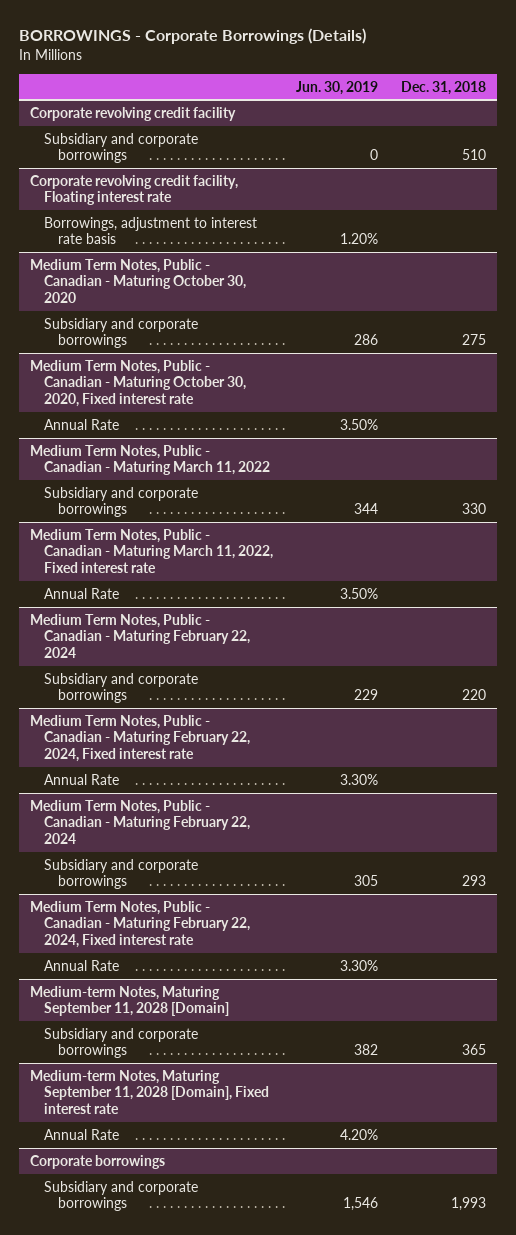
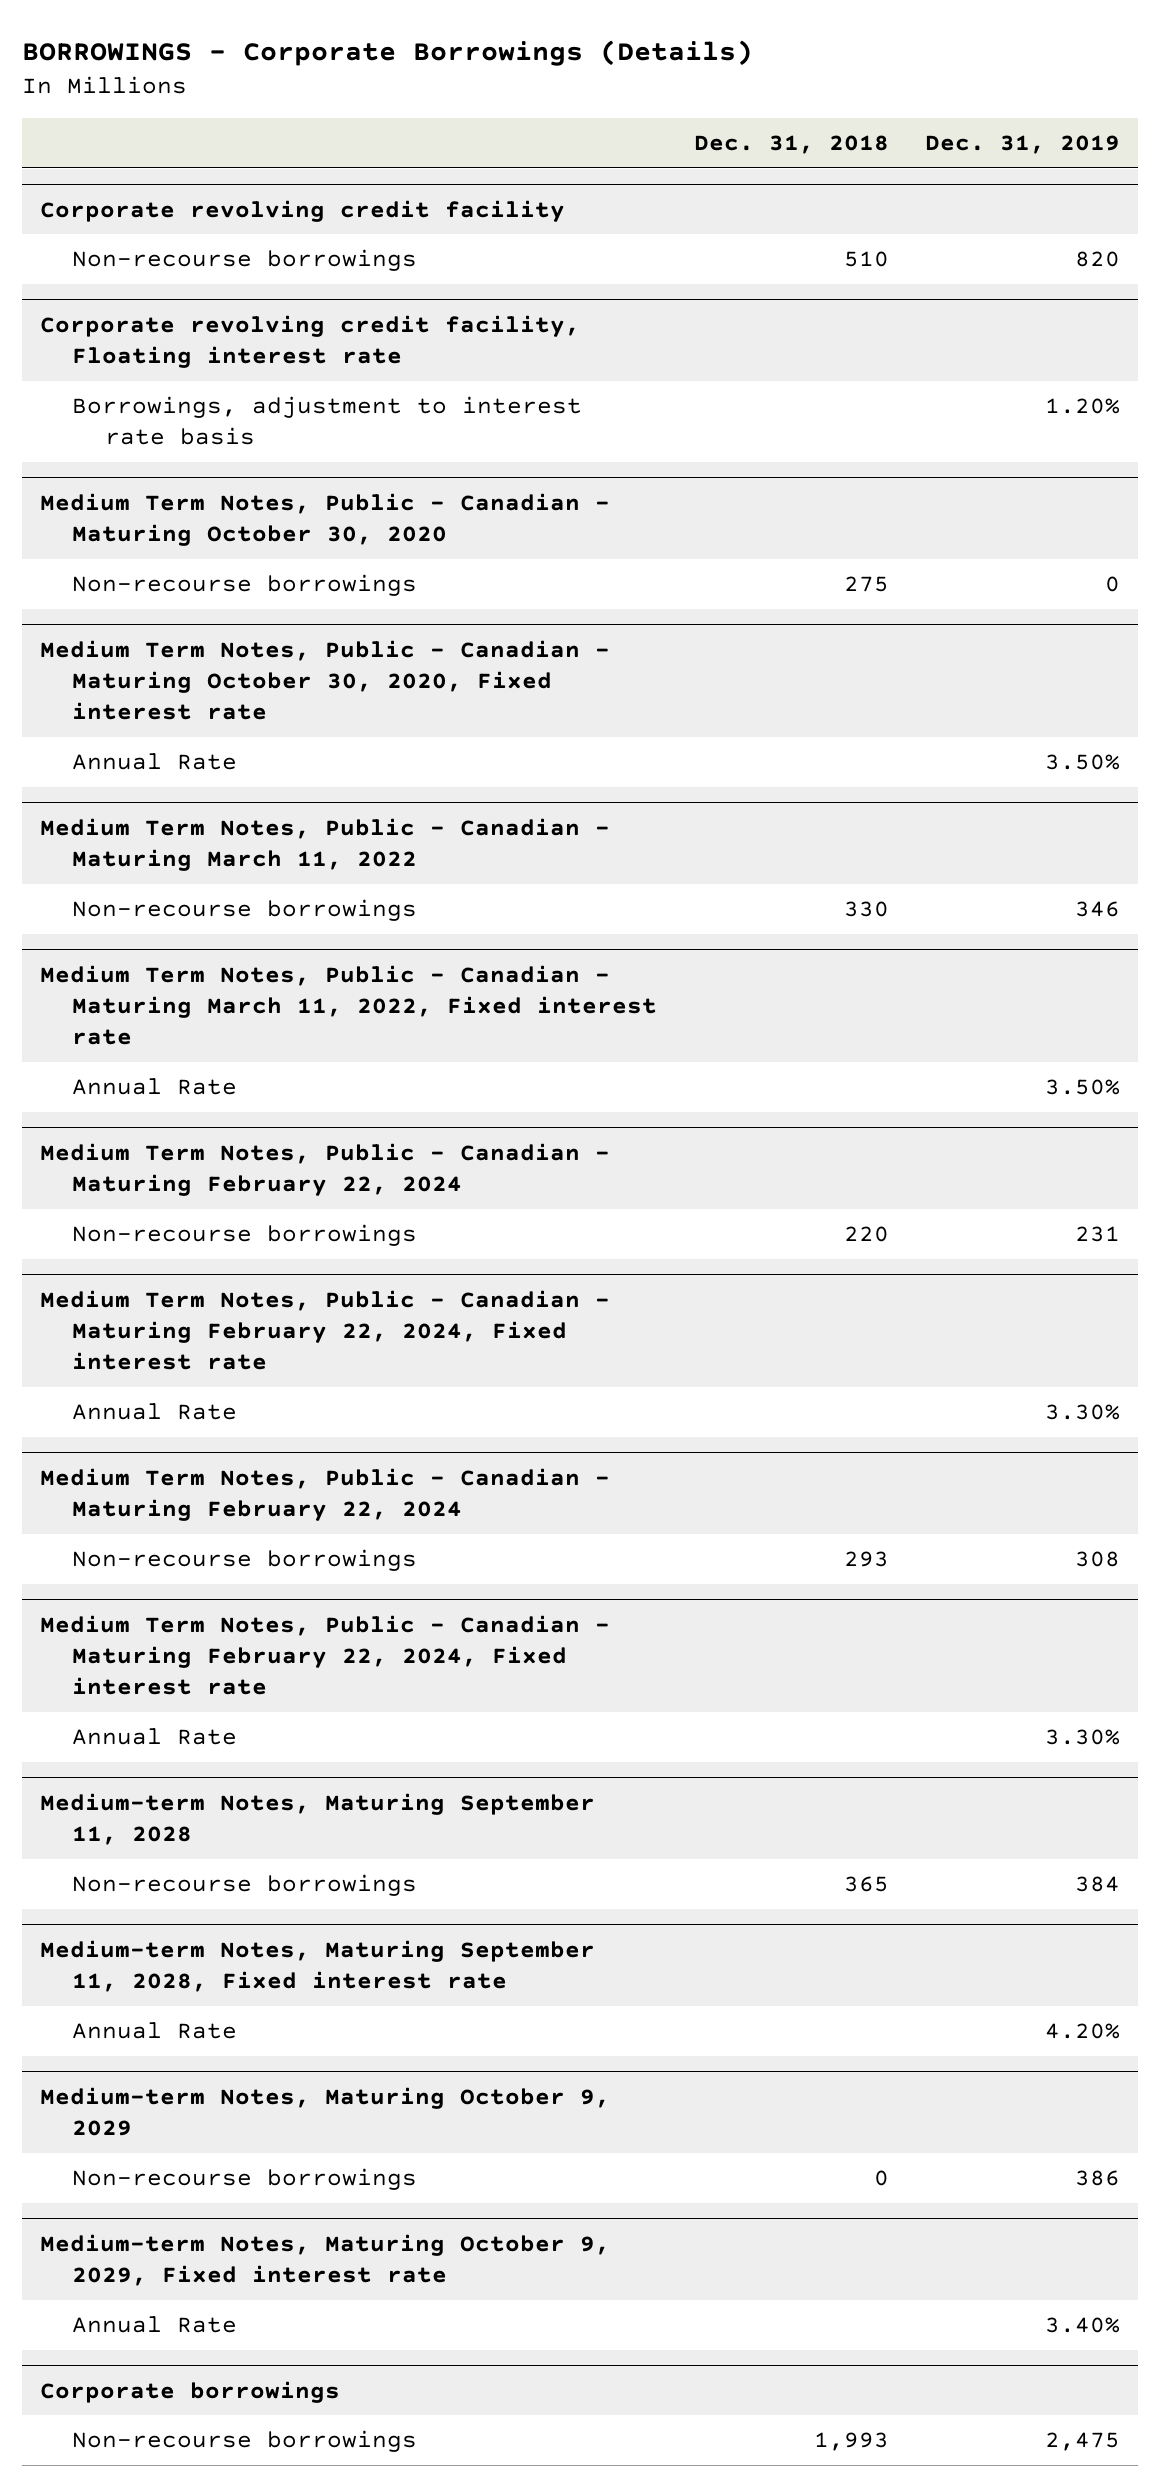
[295,80,378,95] Jun. 30, 2019 -> none
none -> [924,134,1120,154] Dec. 31, 2019
[44,132,199,164] Subsidiary and corporate borrowings -> [72,249,418,272] Non-recourse borrowings
[44,317,199,349] Subsidiary and corporate borrowings -> [72,574,418,597] Non-recourse borrowings
[44,486,199,518] Subsidiary and corporate borrowings -> [72,899,418,922] Non-recourse borrowings
[44,672,199,704] Subsidiary and corporate borrowings -> [72,1224,418,1247] Non-recourse borrowings
[44,858,199,890] Subsidiary and corporate borrowings -> [72,1549,418,1572] Non-recourse borrowings
[30,985,230,1017] Medium-term Notes, Maturing September 11, 2028 [Domain] -> [39,1792,595,1846] Medium-term Notes, Maturing September 11, 2028
[44,1027,199,1059] Subsidiary and corporate borrowings -> [72,1874,418,1897] Non-recourse borrowings
[30,1069,270,1115] Medium-term Notes, Maturing September 11, 2028 [Domain], Fixed interest rate -> [39,1939,595,1993] Medium-term Notes, Maturing September 11, 2028, Fixed interest rate
none -> [39,2086,610,2137] Medium-term Notes, Maturing October 9, 2029
none -> [72,2168,418,2191] Non-recourse borrowings
none -> [39,2233,610,2287] Medium-term Notes, Maturing October 9, 2029, Fixed interest rate
none -> [72,2316,238,2334] Annual Rate
[44,1180,199,1212] Subsidiary and corporate borrowings -> [72,2430,418,2453] Non-recourse borrowings

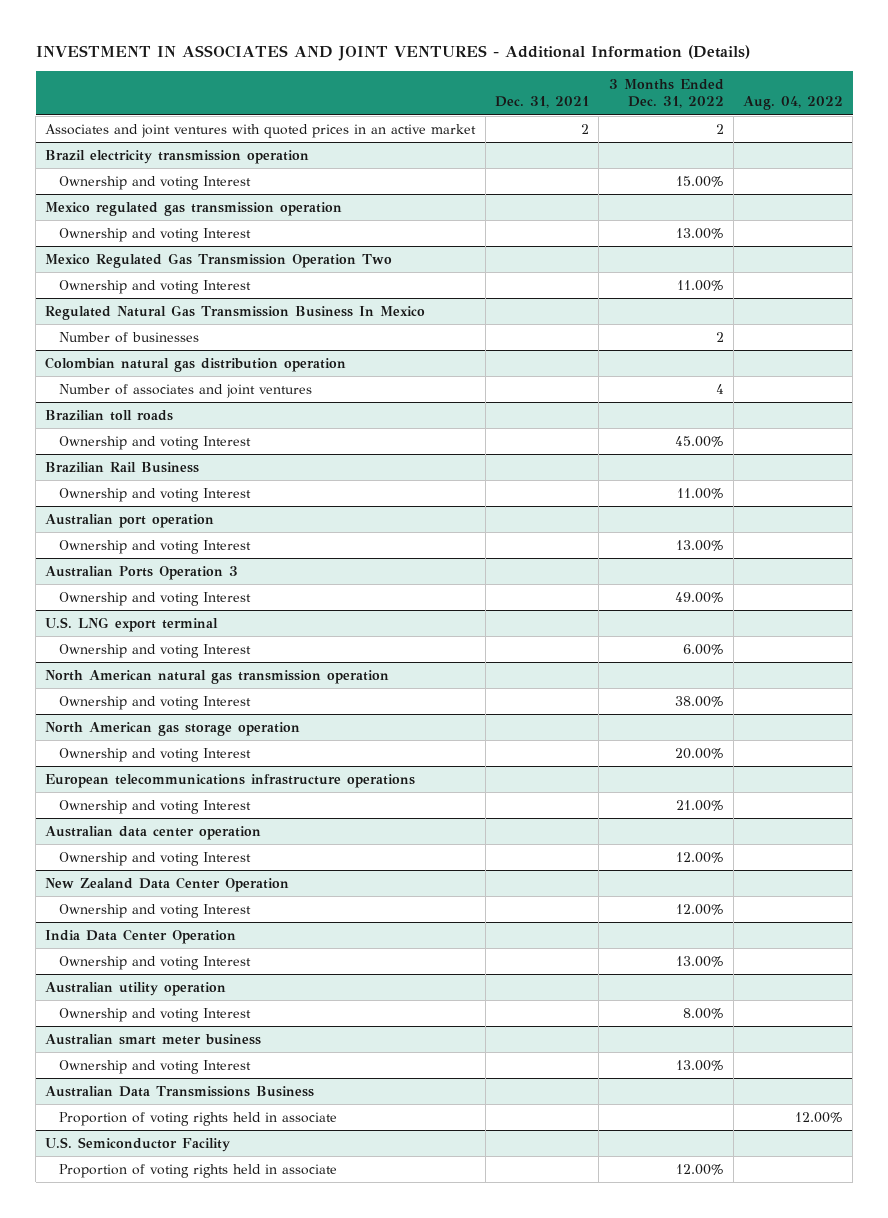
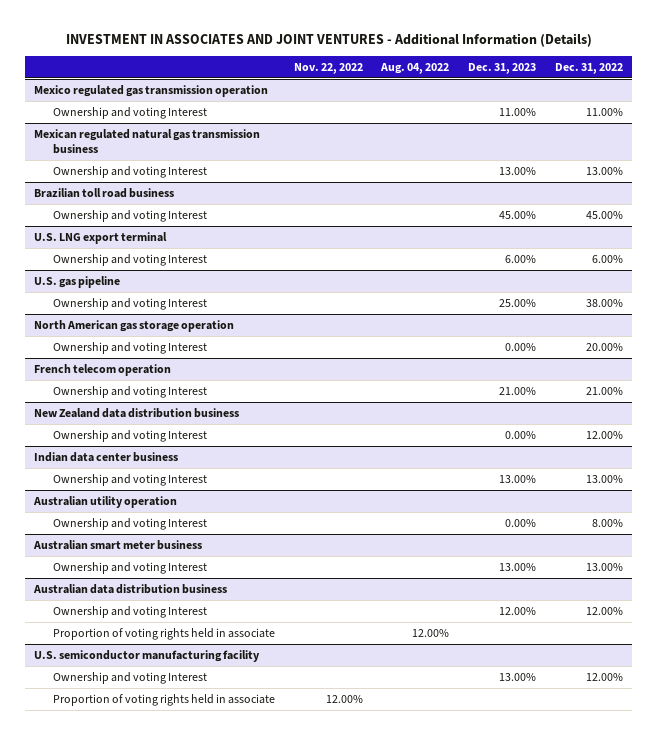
[494,96,589,109] Dec. 31, 2021 -> none
[608,79,724,109] 3 Months Ended Dec. 31, 2022 -> none
none -> [293,62,363,74] Nov. 22, 2022
none -> [467,62,536,74] Dec. 31, 2023
none -> [554,62,623,74] Dec. 31, 2022
[45,123,477,138] Associates and joint ventures with quoted prices in an active market -> none
[45,149,310,164] Brazil electricity transmission operation -> none
[59,175,252,190] Ownership and voting Interest -> none
[45,252,393,268] Mexico Regulated Gas Transmission Operation Two -> [34,128,261,154] Mexican regulated natural gas transmission business
[45,304,426,320] Regulated Natural Gas Transmission Business In Mexico -> none
[59,331,200,343] Number of businesses -> none
[45,356,347,372] Colombian natural gas distribution operation -> none
[59,383,313,398] Number of associates and joint ventures -> none
[45,409,174,421] Brazilian toll roads -> [34,187,175,198] Brazilian toll road business
[45,461,200,473] Brazilian Rail Business -> none
[59,487,252,502] Ownership and voting Interest -> none
[45,513,215,528] Australian port operation -> none
[59,539,252,554] Ownership and voting Interest -> none
[45,565,239,580] Australian Ports Operation 3 -> none
[59,591,252,606] Ownership and voting Interest -> none
[45,669,390,684] North American natural gas transmission operation -> [34,275,121,288] U.S. gas pipeline
[45,773,416,788] European telecommunications infrastructure operations -> [34,363,172,376] French telecom operation
[45,825,262,840] Australian data center operation -> none
[59,851,252,866] Ownership and voting Interest -> none
[45,876,290,892] New Zealand Data Center Operation -> [34,407,240,418] New Zealand data distribution business
[45,928,237,944] India Data Center Operation -> [34,451,179,462] Indian data center business
[45,1085,315,1097] Australian Data Transmissions Business -> [33,583,228,594] Australian data distribution business
none -> [52,605,207,618] Ownership and voting Interest
[45,1136,231,1152] U.S. Semiconductor Facility -> [34,649,261,662] U.S. semiconductor manufacturing facility
none -> [52,671,207,684] Ownership and voting Interest

